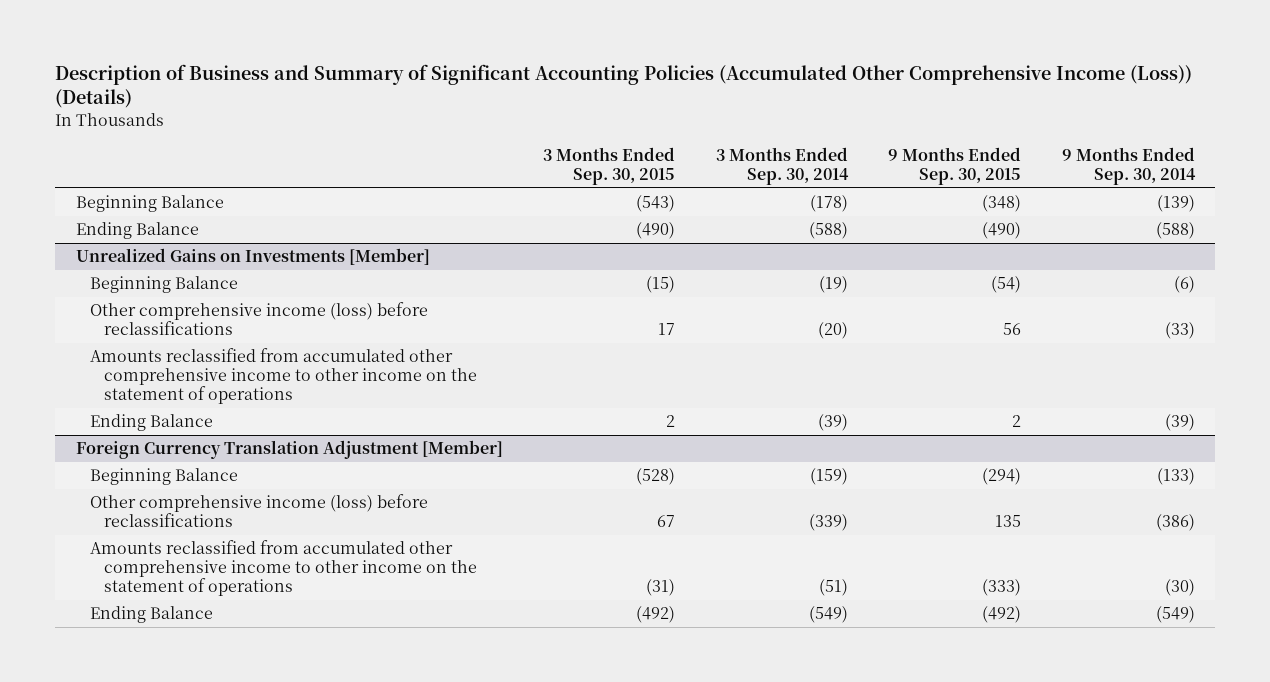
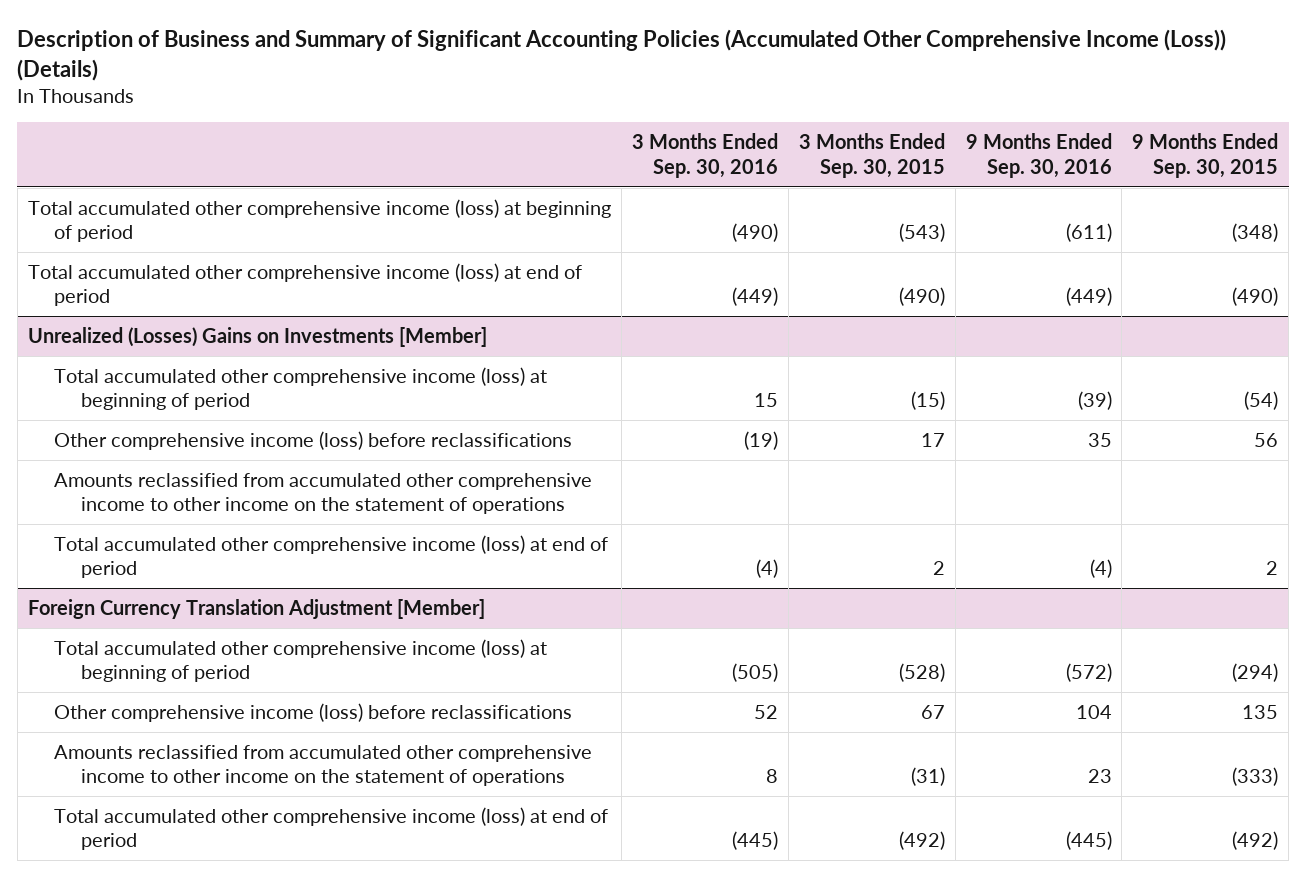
[715,147,849,185] 3 Months Ended Sep. 30, 2014 -> none
[1061,147,1196,185] 9 Months Ended Sep. 30, 2014 -> none
none -> [631,133,778,178] 3 Months Ended Sep. 30, 2016
none -> [965,133,1112,178] 9 Months Ended Sep. 30, 2016
[75,195,224,213] Beginning Balance -> [27,198,611,243] Total accumulated other comprehensive income (loss) at beginning of period
[75,222,199,240] Ending Balance -> [27,262,582,307] Total accumulated other comprehensive income (loss) at end of period
[75,248,430,266] Unrealized Gains on Investments [Member] -> [27,326,487,347] Unrealized (Losses) Gains on Investments [Member]
[89,276,238,294] Beginning Balance -> [54,366,548,411] Total accumulated other comprehensive income (loss) at beginning of period
[89,414,213,432] Ending Balance -> [54,534,609,579] Total accumulated other comprehensive income (loss) at end of period
[89,468,238,486] Beginning Balance -> [54,638,548,683] Total accumulated other comprehensive income (loss) at beginning of period
[89,606,213,624] Ending Balance -> [54,806,609,851] Total accumulated other comprehensive income (loss) at end of period

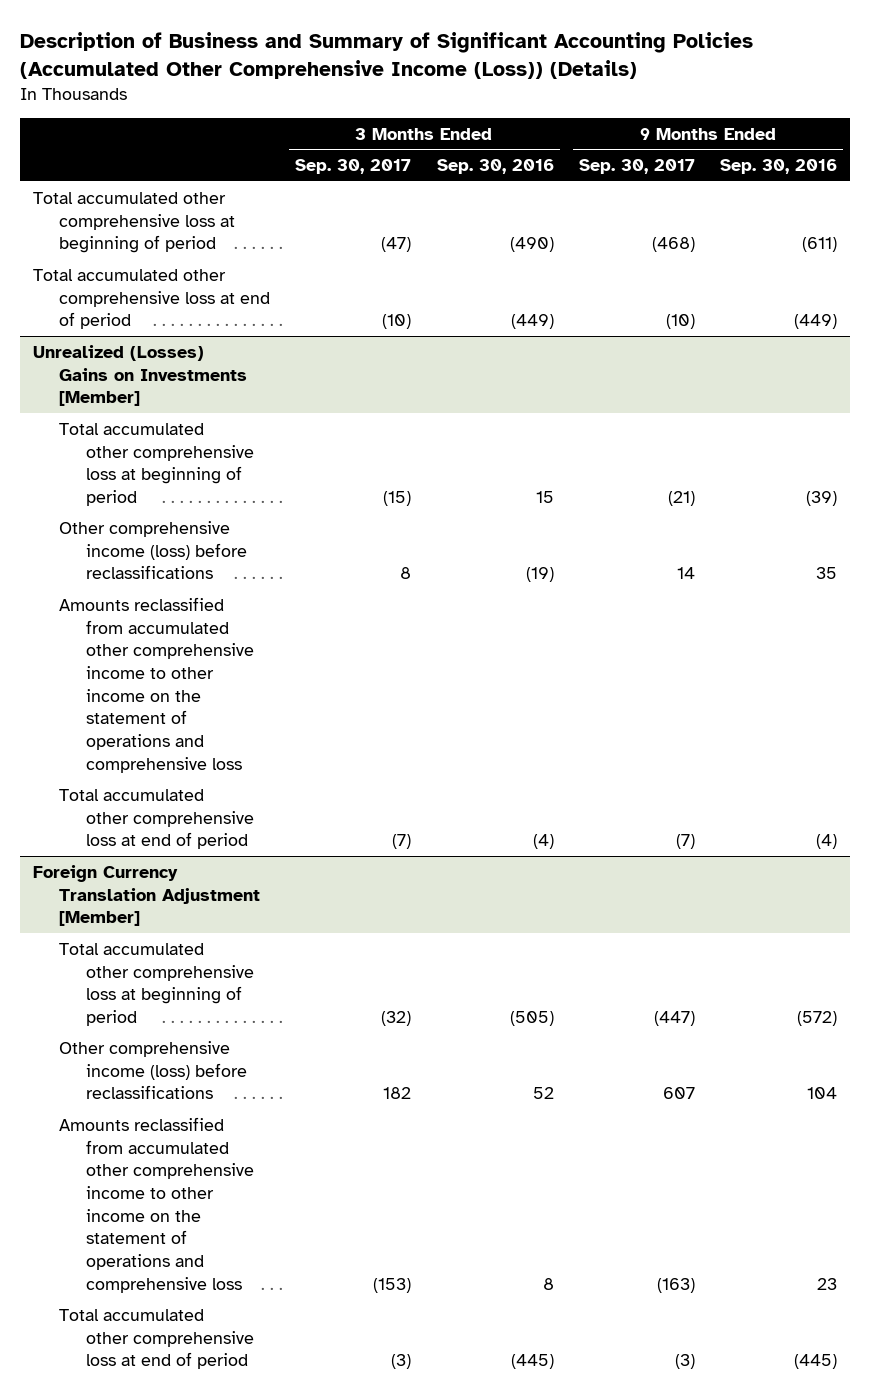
[798,133,945,178] 3 Months Ended Sep. 30, 2015 -> none
[1132,133,1279,178] 9 Months Ended Sep. 30, 2015 -> none
none -> [295,159,412,175] Sep. 30, 2017
none -> [578,159,695,175] Sep. 30, 2017
[27,198,611,243] Total accumulated other comprehensive income (loss) at beginning of period -> [32,191,236,254] Total accumulated other comprehensive loss at beginning of period
[27,262,582,307] Total accumulated other comprehensive income (loss) at end of period -> [32,268,271,330] Total accumulated other comprehensive loss at end of period
[54,366,548,411] Total accumulated other comprehensive income (loss) at beginning of period -> [59,422,254,506] Total accumulated other comprehensive loss at beginning of period
[54,472,593,515] Amounts reclassified from accumulated other comprehensive income to other income on the statement of operations -> [59,596,254,773] Amounts reclassified from accumulated other comprehensive income to other income on the statement of operations and comprehensive loss
[54,534,609,579] Total accumulated other comprehensive income (loss) at end of period -> [59,788,254,850] Total accumulated other comprehensive loss at end of period
[54,638,548,683] Total accumulated other comprehensive income (loss) at beginning of period -> [59,942,254,1026] Total accumulated other comprehensive loss at beginning of period
[54,744,593,787] Amounts reclassified from accumulated other comprehensive income to other income on the statement of operations -> [59,1116,254,1293] Amounts reclassified from accumulated other comprehensive income to other income on the statement of operations and comprehensive loss
[54,806,609,851] Total accumulated other comprehensive income (loss) at end of period -> [59,1308,254,1370] Total accumulated other comprehensive loss at end of period

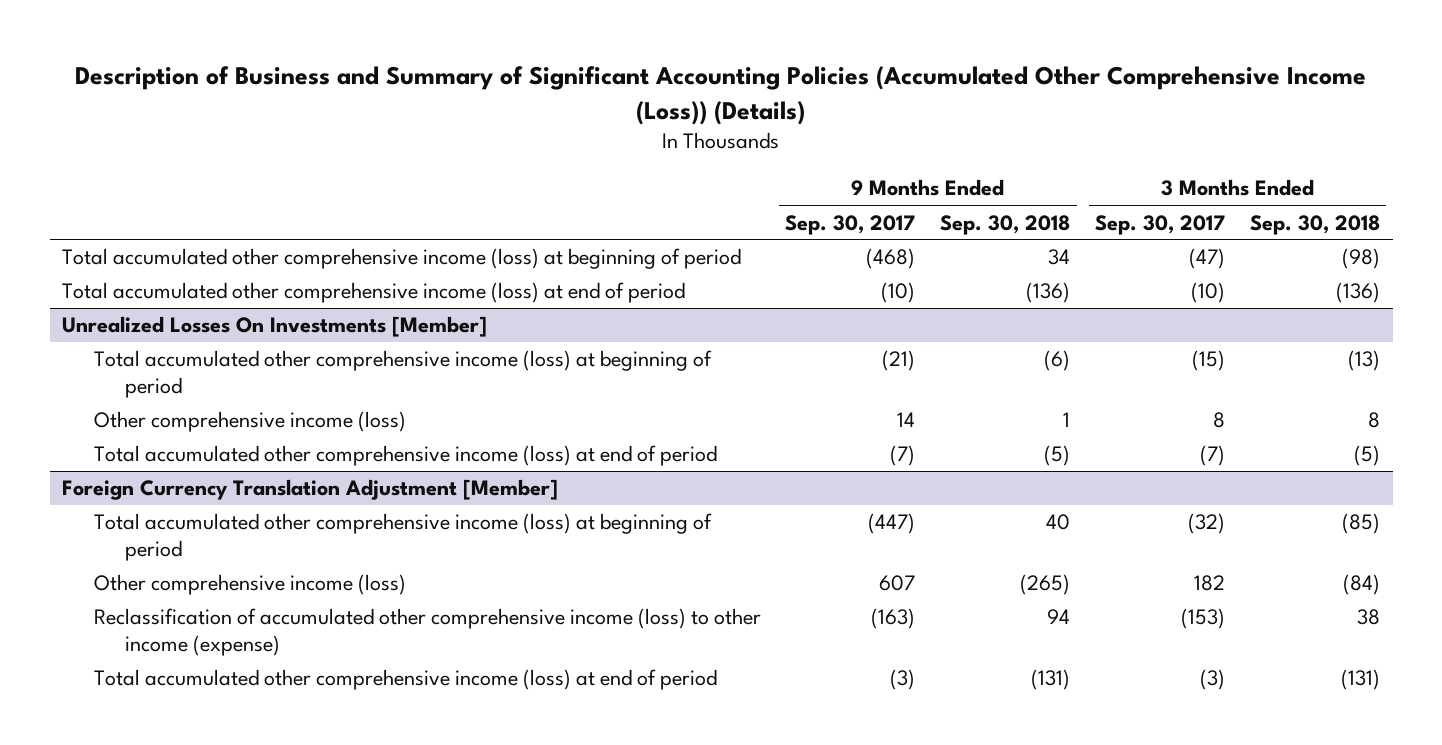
[436,159,554,175] Sep. 30, 2016 -> none
[720,159,838,175] Sep. 30, 2016 -> none
none -> [940,214,1071,235] Sep. 30, 2018
none -> [1250,214,1381,235] Sep. 30, 2018
[59,596,254,773] Amounts reclassified from accumulated other comprehensive income to other income on the statement of operations and comprehensive loss -> none
[32,191,236,254] Total accumulated other comprehensive loss at beginning of period -> [61,248,741,270] Total accumulated other comprehensive income (loss) at beginning of period
[32,268,271,330] Total accumulated other comprehensive loss at end of period -> [61,282,685,304] Total accumulated other comprehensive income (loss) at end of period
[32,344,248,407] Unrealized (Losses) Gains on Investments [Member] -> [61,316,487,338] Unrealized Losses On Investments [Member]
[59,422,254,506] Total accumulated other comprehensive loss at beginning of period -> [93,350,712,399] Total accumulated other comprehensive income (loss) at beginning of period
[59,520,247,580] Other comprehensive income (loss) before reclassifications -> [93,411,406,433] Other comprehensive income (loss)
[59,788,254,850] Total accumulated other comprehensive loss at end of period -> [93,445,717,467] Total accumulated other comprehensive income (loss) at end of period
[59,942,254,1026] Total accumulated other comprehensive loss at beginning of period -> [93,513,712,562] Total accumulated other comprehensive income (loss) at beginning of period
[59,1040,247,1100] Other comprehensive income (loss) before reclassifications -> [93,574,406,596] Other comprehensive income (loss)
[59,1116,254,1293] Amounts reclassified from accumulated other comprehensive income to other income on the statement of operations and comprehensive loss -> [93,608,761,657] Reclassification of accumulated other comprehensive income (loss) to other income (expense)
[59,1308,254,1370] Total accumulated other comprehensive loss at end of period -> [93,669,717,691] Total accumulated other comprehensive income (loss) at end of period

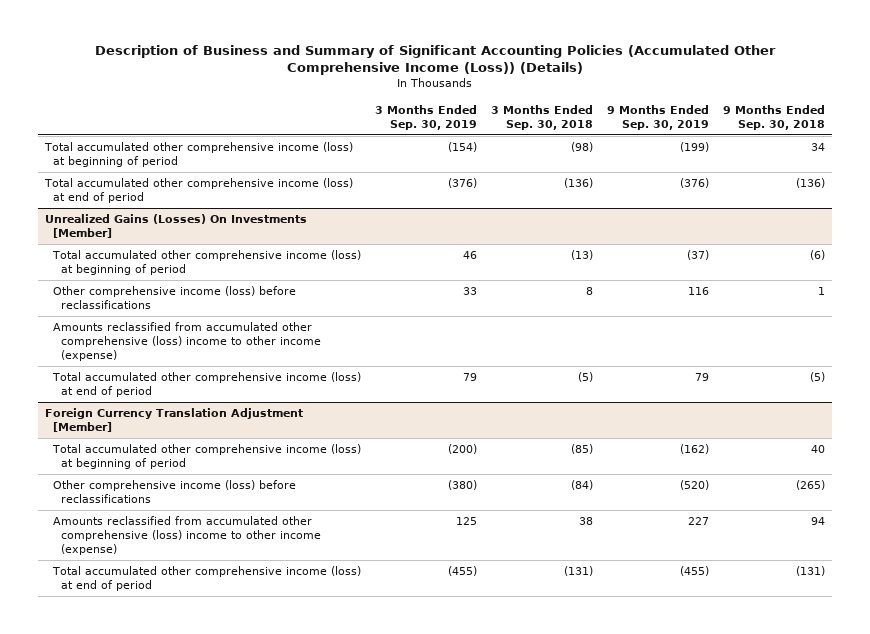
[785,214,916,235] Sep. 30, 2017 -> none
[1095,214,1226,235] Sep. 30, 2017 -> none
none -> [374,104,477,130] 3 Months Ended Sep. 30, 2019
none -> [607,104,710,130] 9 Months Ended Sep. 30, 2019
[61,316,487,338] Unrealized Losses On Investments [Member] -> [44,214,307,239] Unrealized Gains (Losses) On Investments [Member]
[93,411,406,433] Other comprehensive income (loss) -> [52,286,296,310] Other comprehensive income (loss) before reclassifications
none -> [52,322,321,362] Amounts reclassified from accumulated other comprehensive (loss) income to other income (expense)
[93,574,406,596] Other comprehensive income (loss) -> [52,480,296,504] Other comprehensive income (loss) before reclassifications
[93,608,761,657] Reclassification of accumulated other comprehensive income (loss) to other income (expense) -> [52,516,321,556] Amounts reclassified from accumulated other comprehensive (loss) income to other income (expense)

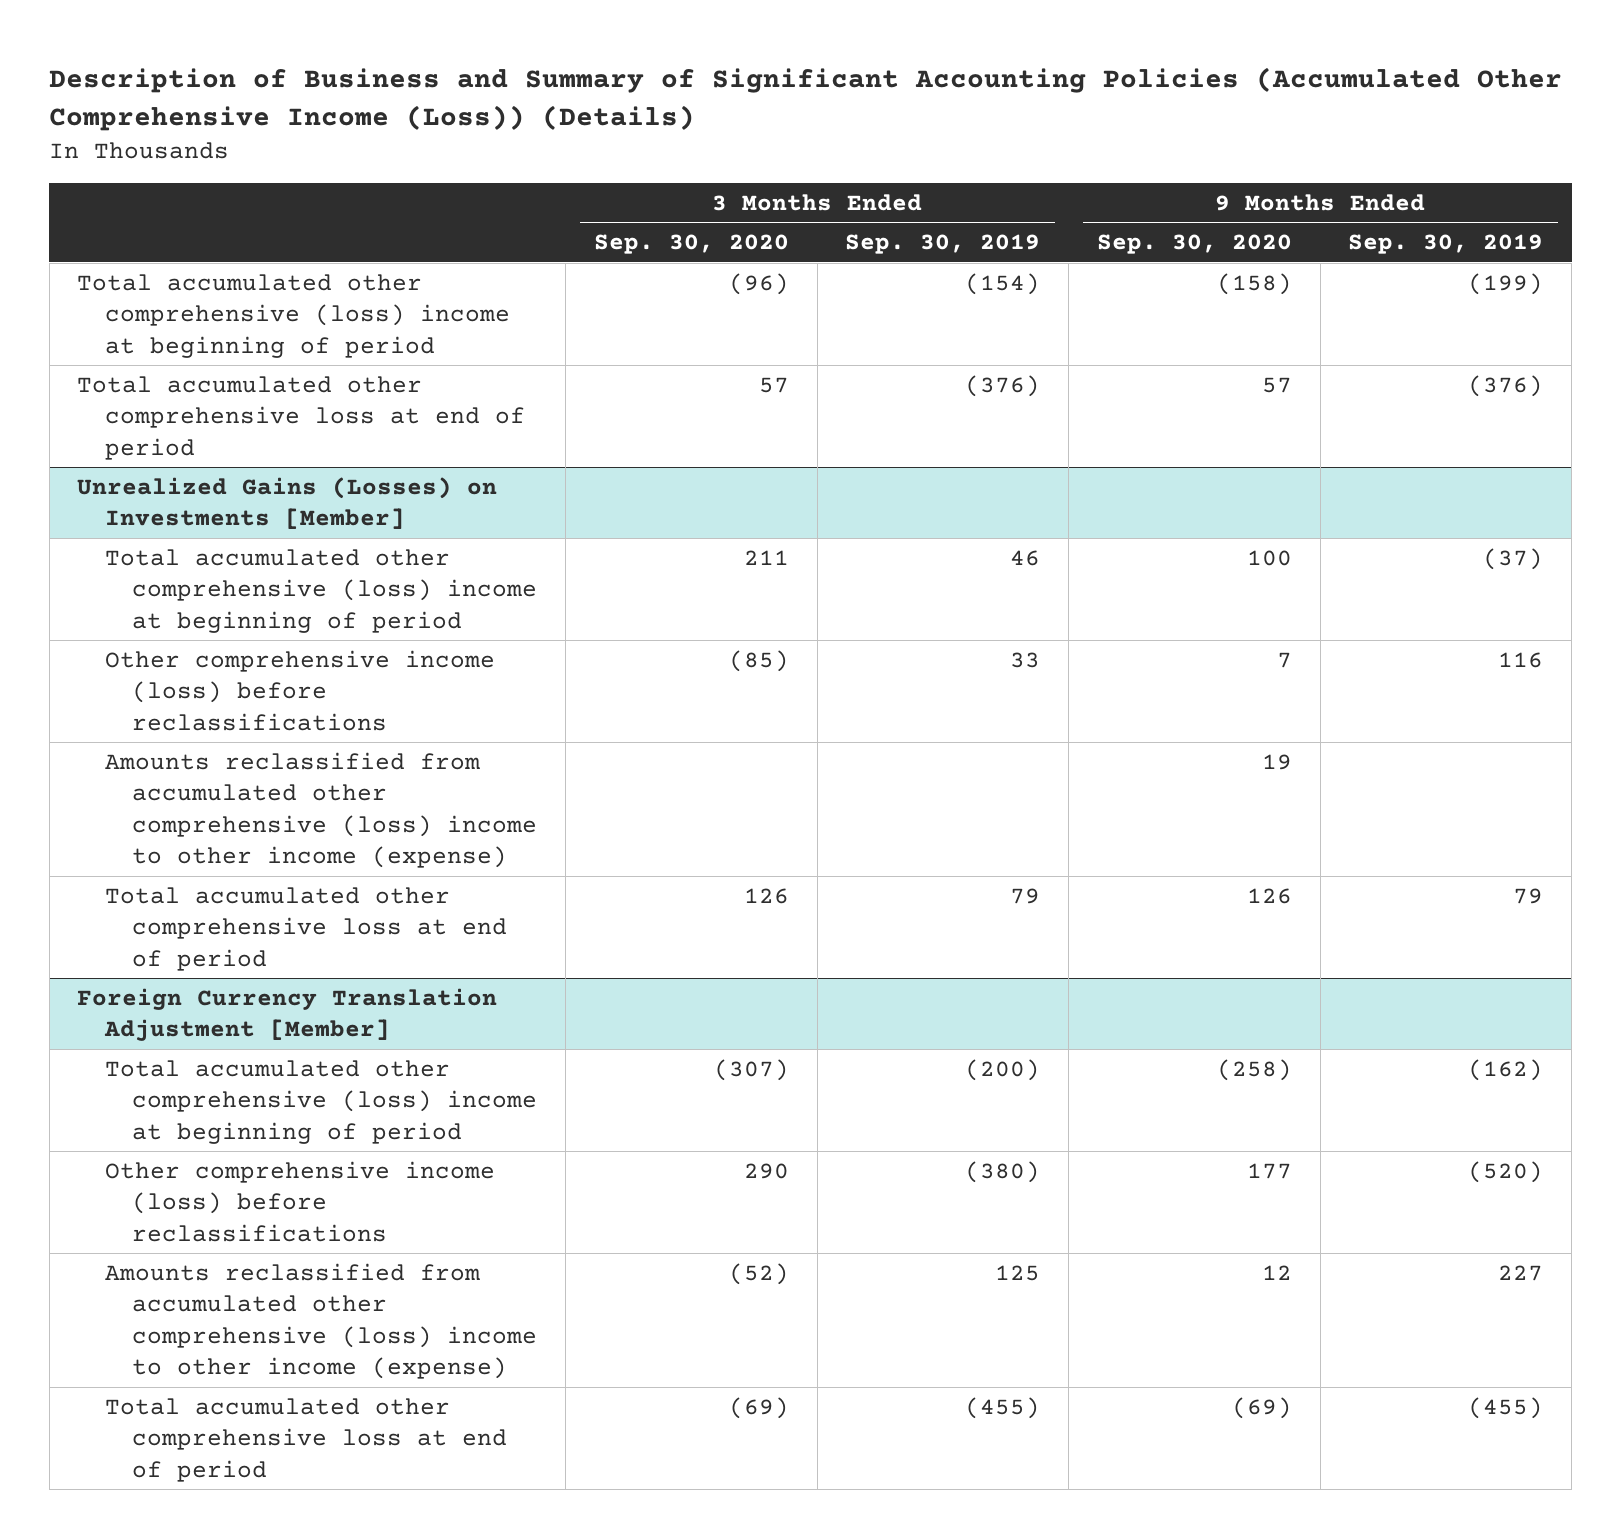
[491,104,594,130] 3 Months Ended Sep. 30, 2018 -> none
[723,104,826,130] 9 Months Ended Sep. 30, 2018 -> none
none -> [593,234,789,255] Sep. 30, 2020
none -> [1096,234,1292,255] Sep. 30, 2020
[43,142,353,168] Total accumulated other comprehensive income (loss) at beginning of period -> [77,273,510,358] Total accumulated other comprehensive (loss) income at beginning of period
[43,178,353,204] Total accumulated other comprehensive income (loss) at end of period -> [77,375,525,460] Total accumulated other comprehensive loss at end of period
[44,214,307,239] Unrealized Gains (Losses) On Investments [Member] -> [77,476,498,530] Unrealized Gains (Losses) on Investments [Member]
[51,250,361,276] Total accumulated other comprehensive income (loss) at beginning of period -> [104,548,538,633] Total accumulated other comprehensive (loss) income at beginning of period
[51,372,361,398] Total accumulated other comprehensive income (loss) at end of period -> [104,886,508,971] Total accumulated other comprehensive loss at end of period
[51,444,361,470] Total accumulated other comprehensive income (loss) at beginning of period -> [104,1059,538,1144] Total accumulated other comprehensive (loss) income at beginning of period
[51,566,361,592] Total accumulated other comprehensive income (loss) at end of period -> [104,1397,508,1482] Total accumulated other comprehensive loss at end of period

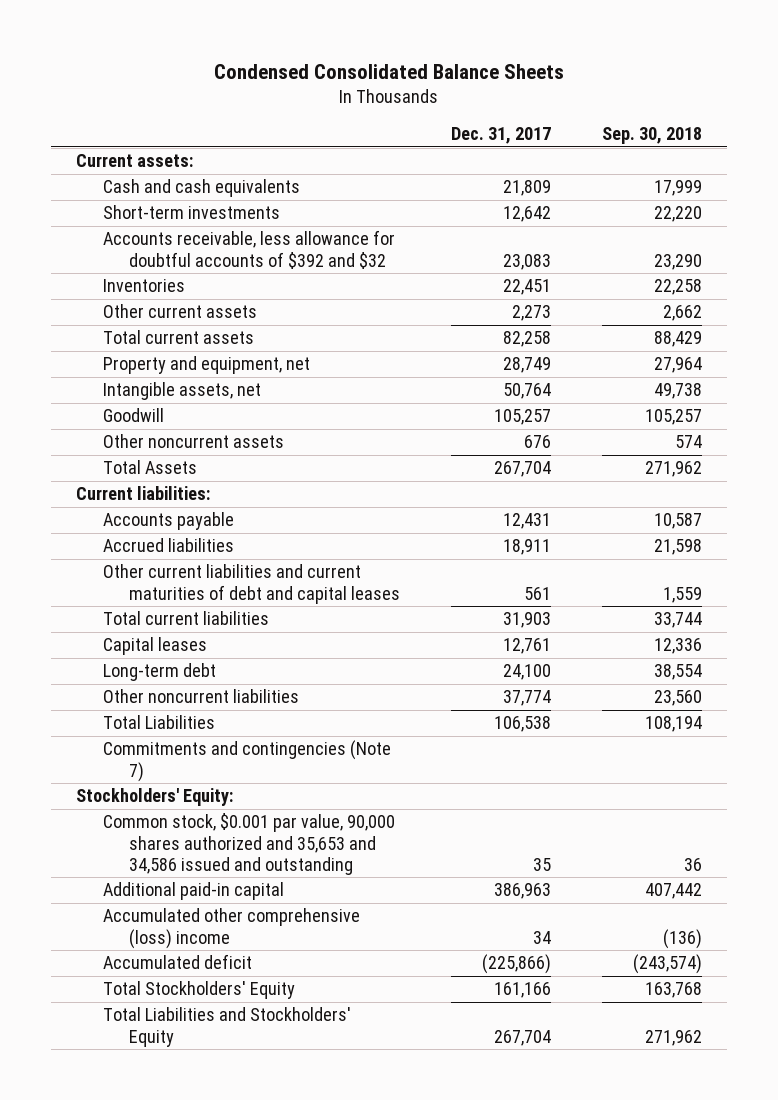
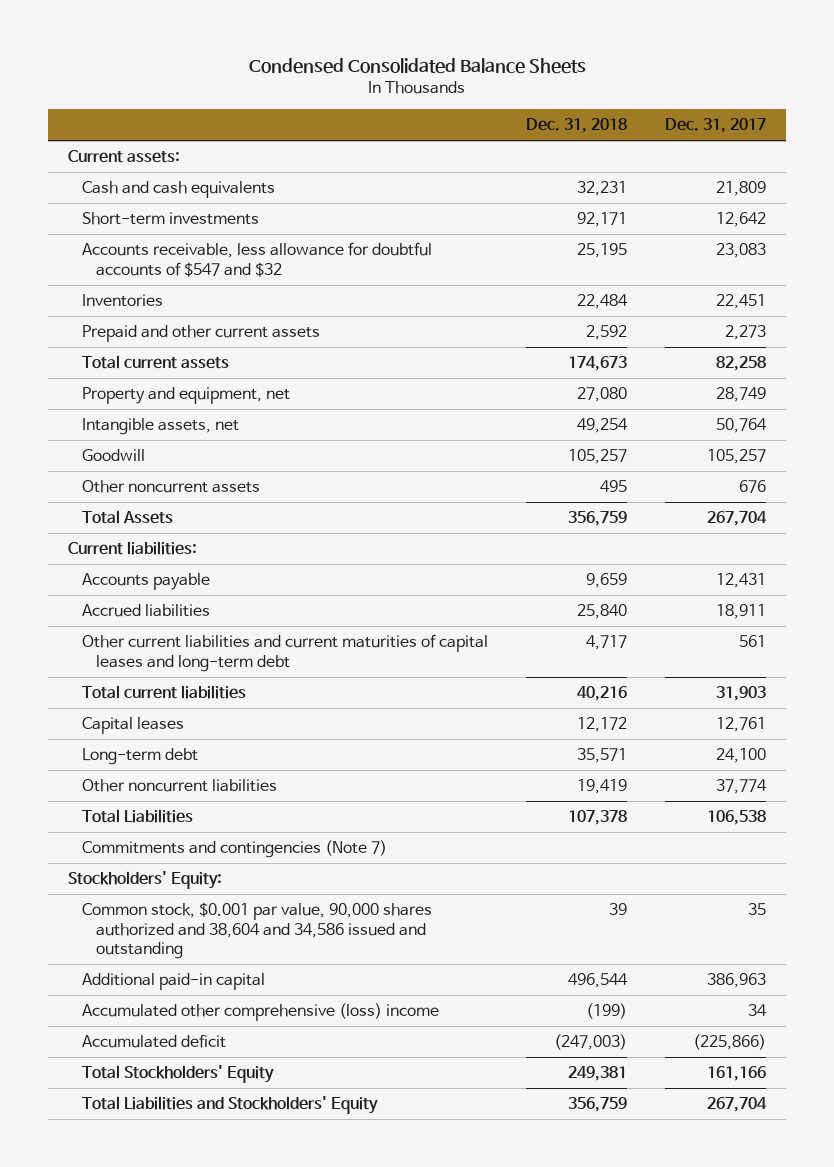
[601,127,702,145] Sep. 30, 2018 -> none
none -> [526,118,628,134] Dec. 31, 2018
[102,230,395,269] Accounts receivable, less allowance for doubtful accounts of $392 and $32 -> [81,242,432,277] Accounts receivable, less allowance for doubtful accounts of $547 and $32
[102,304,257,319] Other current assets -> [81,325,320,343] Prepaid and other current assets
[102,564,401,604] Other current liabilities and current maturities of debt and capital leases -> [81,634,488,672] Other current liabilities and current maturities of capital leases and long-term debt
[102,813,395,875] Common stock, $0.001 par value, 90,000 shares authorized and 35,653 and 34,586 issued and outstanding -> [81,902,432,960] Common stock, $0.001 par value, 90,000 shares authorized and 38,604 and 34,586 issued and outstanding

